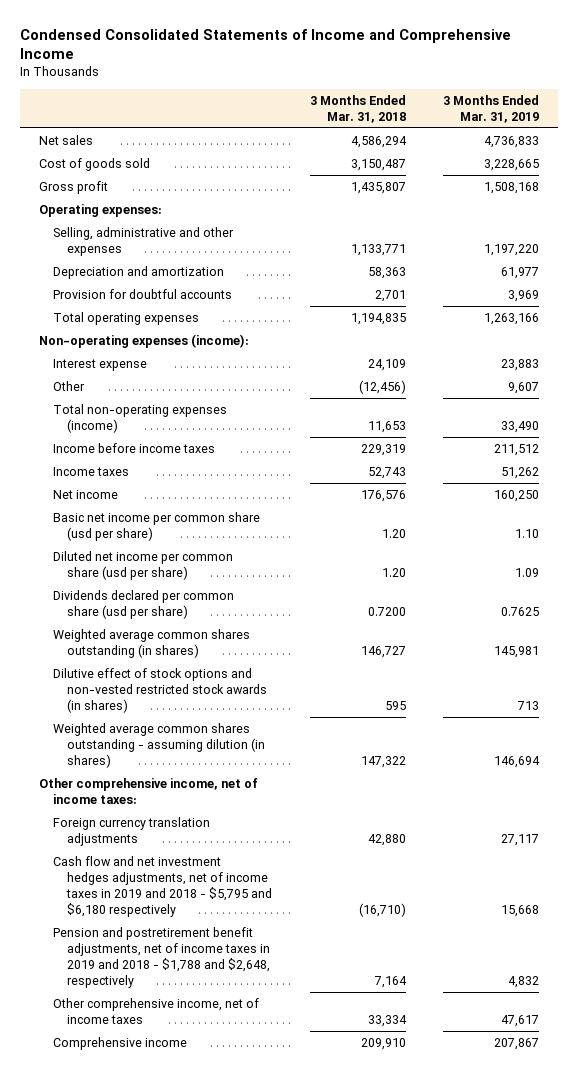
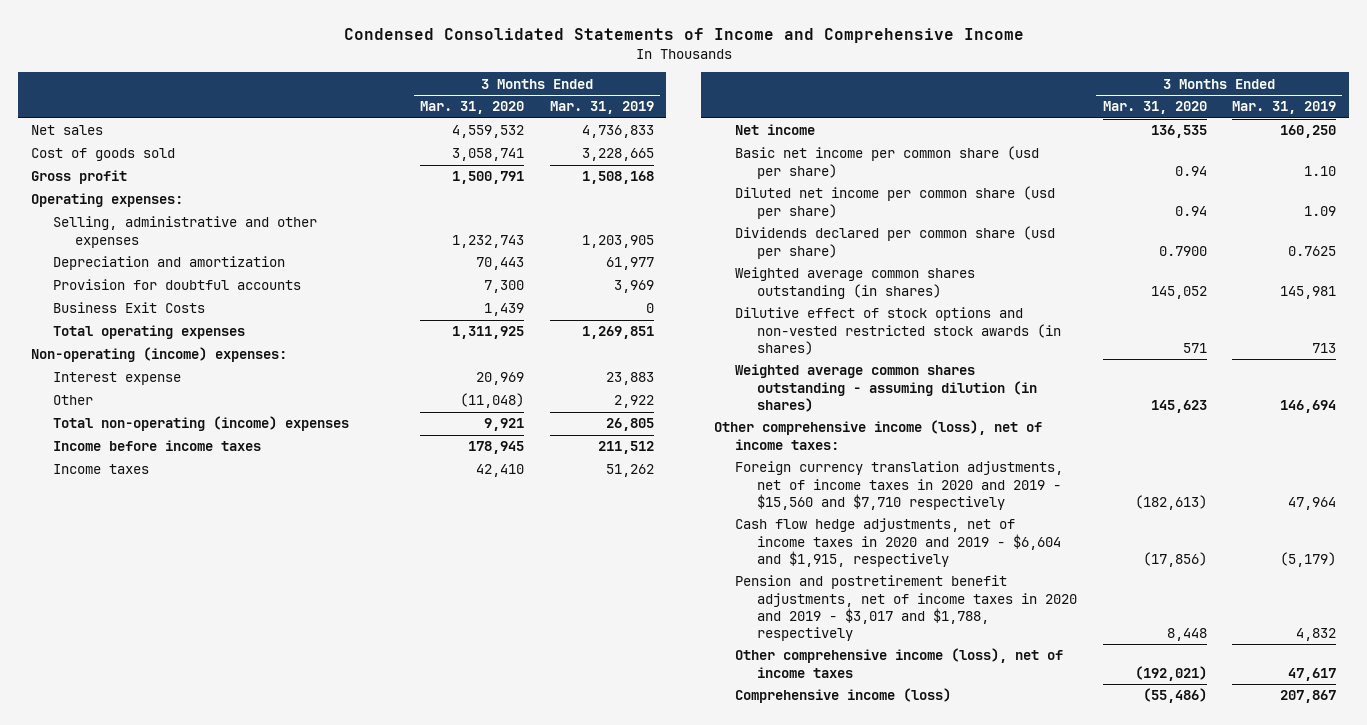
[309,94,406,123] 3 Months Ended Mar. 31, 2018 -> none
none -> [420,101,525,115] Mar. 31, 2020
[484,243,540,256] 1,197,220 -> [581,234,654,248] 1,203,905
none -> [52,302,205,314] Business Exit Costs
[484,312,540,325] 1,263,166 -> [581,326,654,340] 1,269,851
[38,333,249,348] Non-operating expenses (income): -> [31,347,288,363] Non-operating (income) expenses:
[508,381,540,394] 9,607 -> [613,395,654,409] 2,922
[52,403,227,433] Total non-operating expenses (income) -> [52,416,349,432] Total non-operating (income) expenses
[501,420,540,433] 33,490 -> [605,418,654,432] 26,805
[38,777,258,804] Other comprehensive income, net of income taxes: -> [713,420,1042,450] Other comprehensive income (loss), net of income taxes:
[52,816,210,846] Foreign currency translation adjustments -> [735,461,1064,510] Foreign currency translation adjustments, net of income taxes in 2020 and 2019 - $15,560 and $7,710 respectively
[501,833,540,846] 27,117 -> [1287,496,1336,510] 47,964
[52,855,273,917] Cash flow and net investment hedges adjustments, net of income taxes in 2019 and 2018 - $5,795 and $6,180 respectively -> [735,518,1062,567] Cash flow hedge adjustments, net of income taxes in 2020 and 2019 - $6,604 and $1,915, respectively
[501,904,540,917] 15,668 -> [1279,551,1336,567] (5,179)
[52,926,271,988] Pension and postretirement benefit adjustments, net of income taxes in 2019 and 2018 - $1,788 and $2,648, respectively -> [735,575,1078,641] Pension and postretirement benefit adjustments, net of income taxes in 2020 and 2019 - $3,017 and $1,788, respectively
[52,997,259,1024] Other comprehensive income, net of income taxes -> [735,648,1064,678] Other comprehensive income (loss), net of income taxes
[52,1036,187,1050] Comprehensive income -> [735,688,952,704] Comprehensive income (loss)

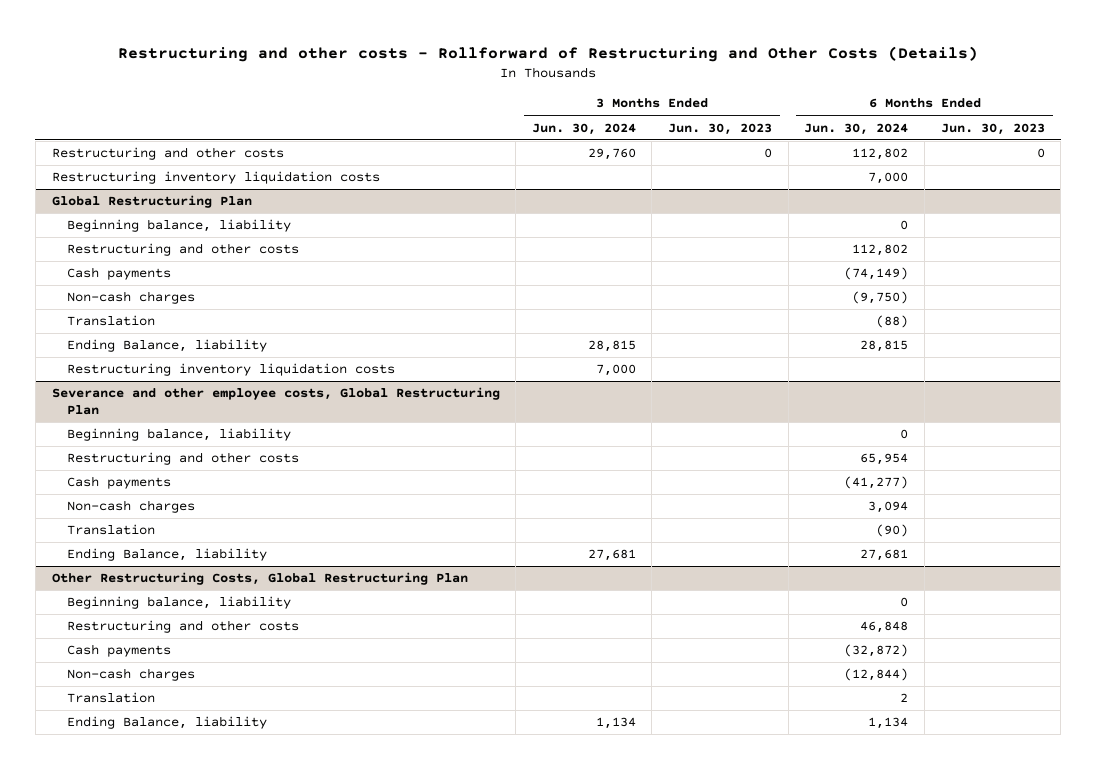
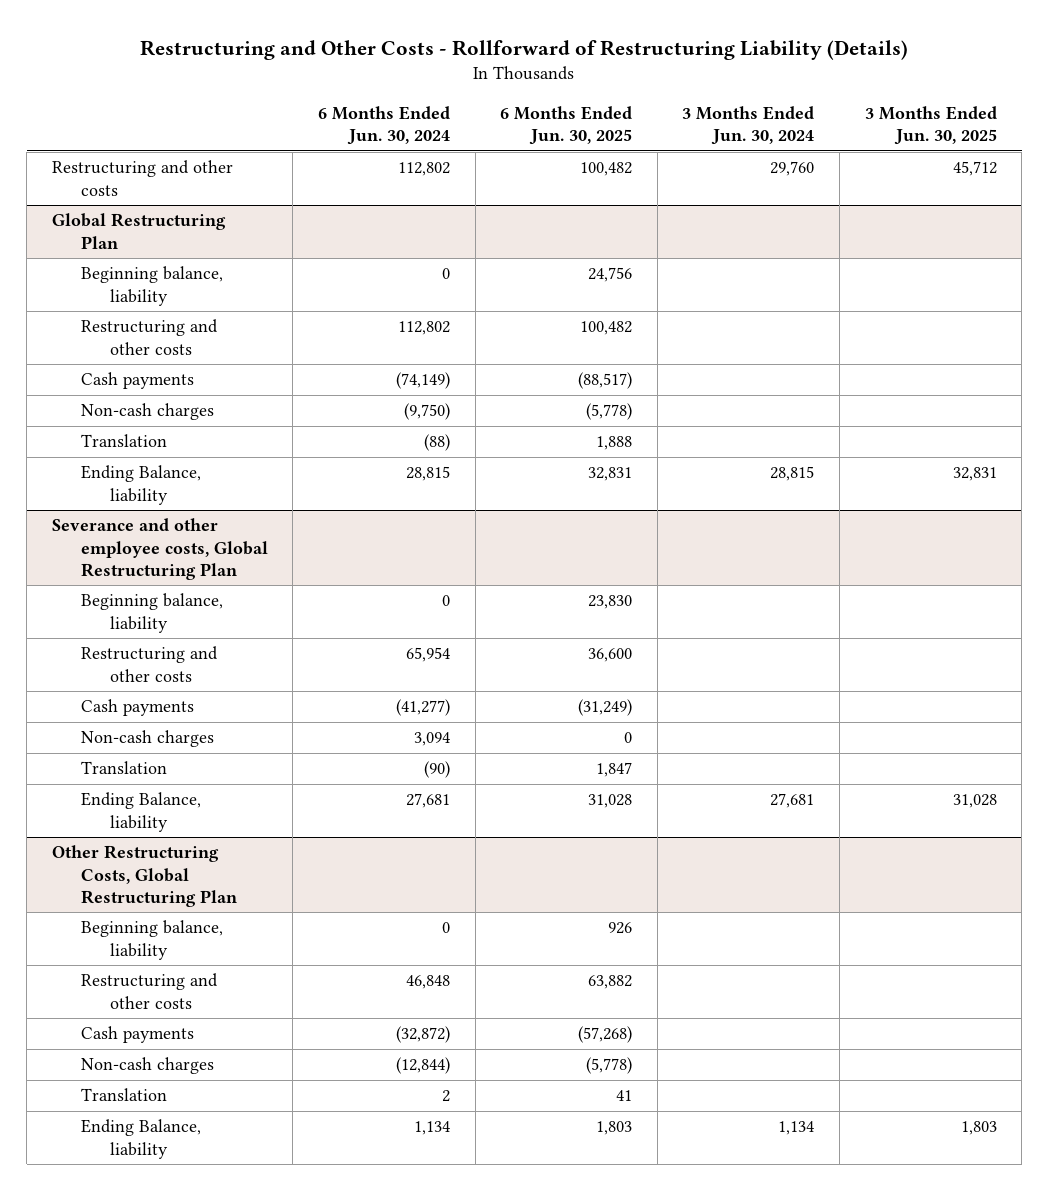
[118,45,979,62] Restructuring and other costs - Rollforward of Restructuring and Other Costs (Details) -> [140,39,909,60] Restructuring and Other Costs - Rollforward of Restructuring Liability (Details)
[668,122,773,135] Jun. 30, 2023 -> none
[940,122,1045,135] Jun. 30, 2023 -> none
none -> [500,105,633,146] 6 Months Ended Jun. 30, 2025
none -> [864,105,997,146] 3 Months Ended Jun. 30, 2025
[51,171,380,185] Restructuring inventory liquidation costs -> none
[66,363,395,377] Restructuring inventory liquidation costs -> none

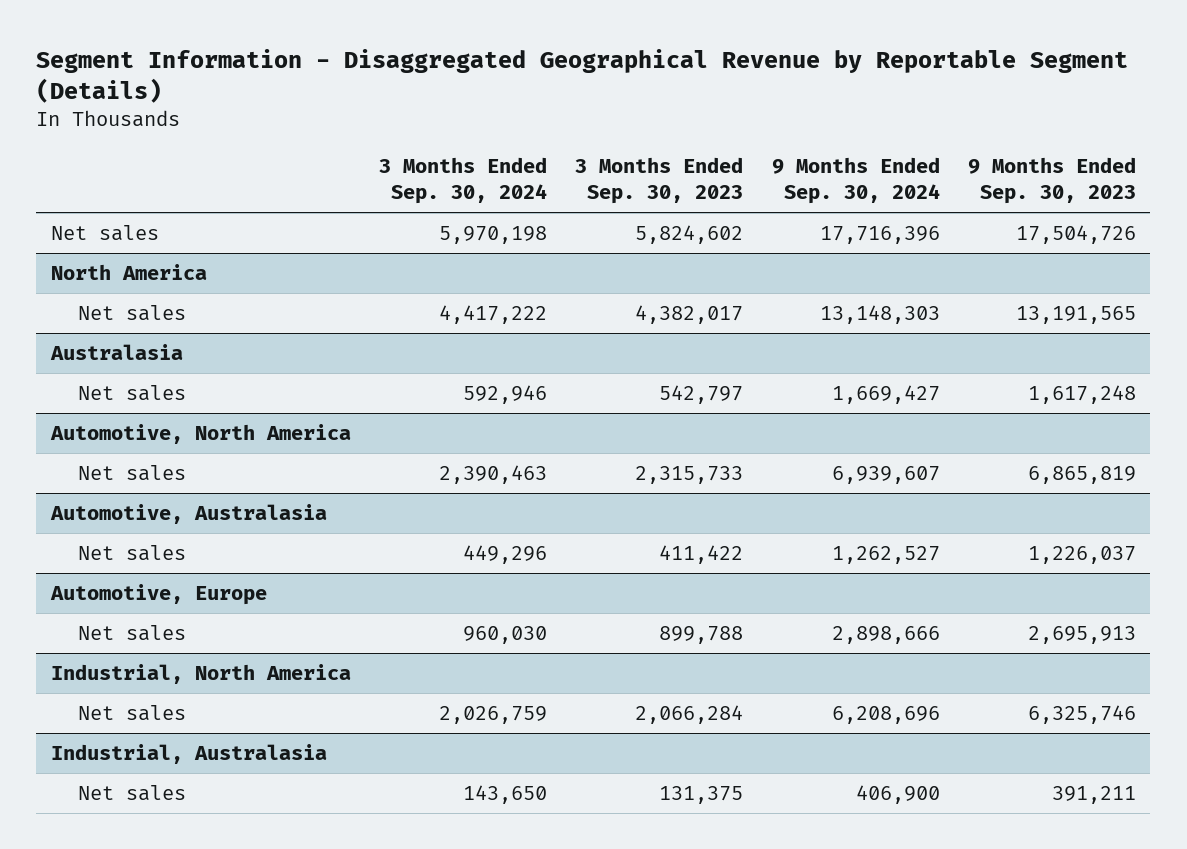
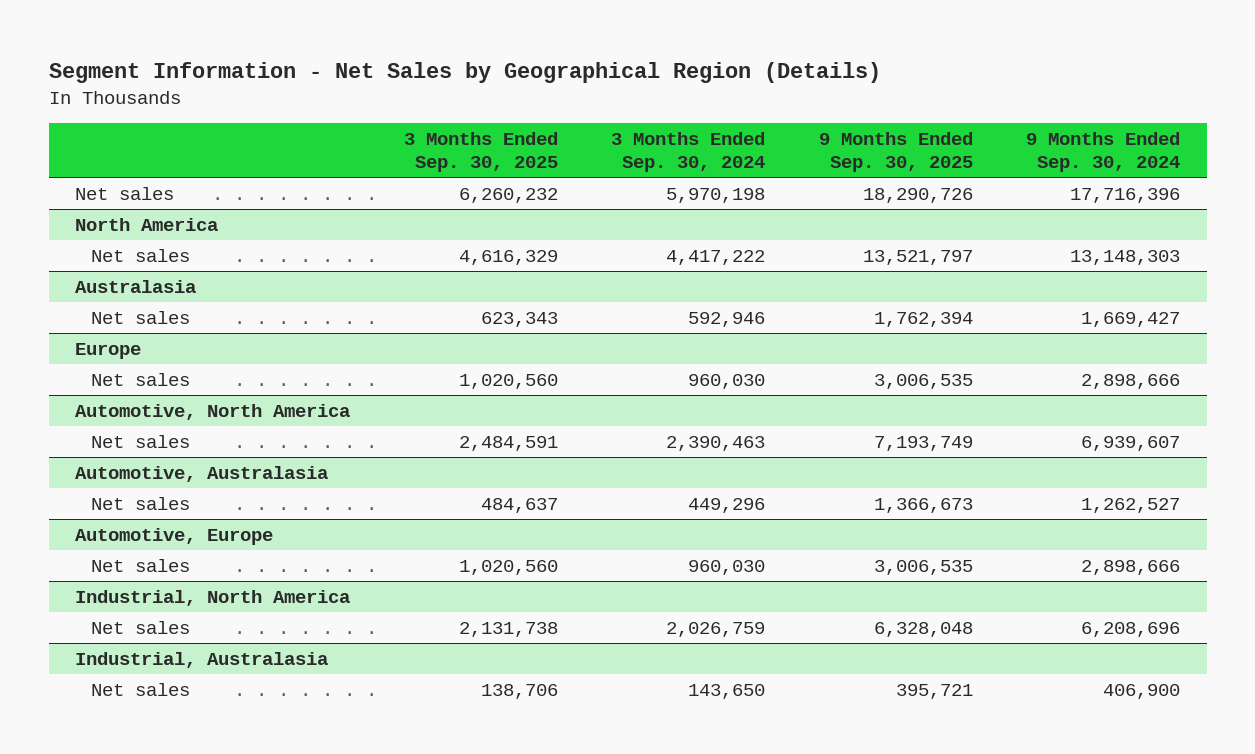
[36,48,1129,103] Segment Information - Disaggregated Geographical Revenue by Reportable Segment (Details) -> [48,62,881,84] Segment Information - Net Sales by Geographical Region (Details)
[575,157,744,205] 3 Months Ended Sep. 30, 2023 -> none
[967,157,1136,205] 9 Months Ended Sep. 30, 2023 -> none
none -> [403,132,558,172] 3 Months Ended Sep. 30, 2025
none -> [818,132,973,172] 9 Months Ended Sep. 30, 2025
none -> [75,343,142,360] Europe
none -> [90,373,190,387] Net sales

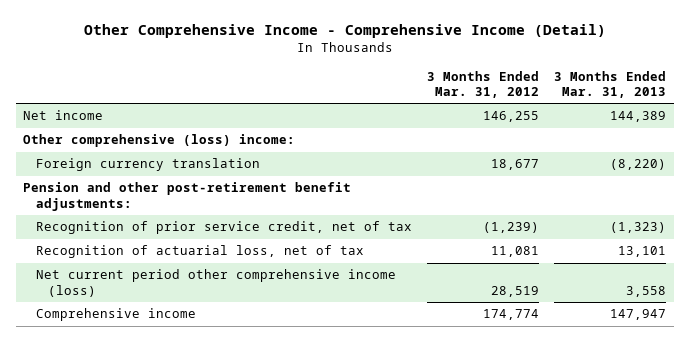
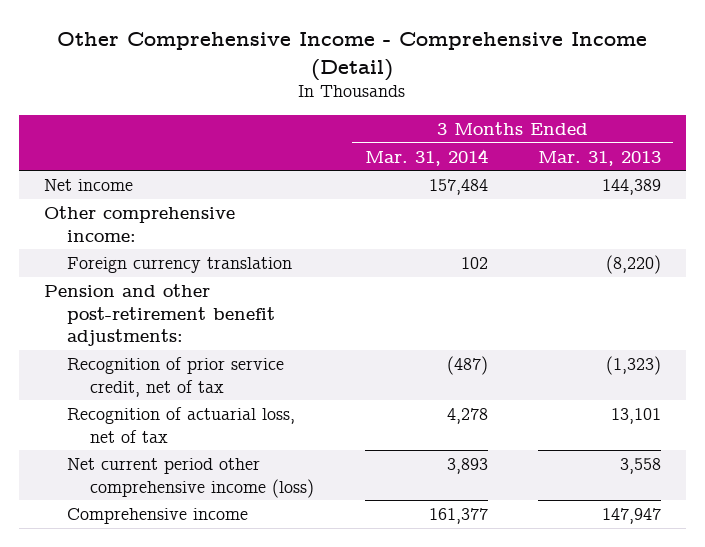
[427,70,540,99] 3 Months Ended Mar. 31, 2012 -> none
none -> [364,148,488,166] Mar. 31, 2014
[23,134,296,148] Other comprehensive (loss) income: -> [43,205,235,242] Other comprehensive income:

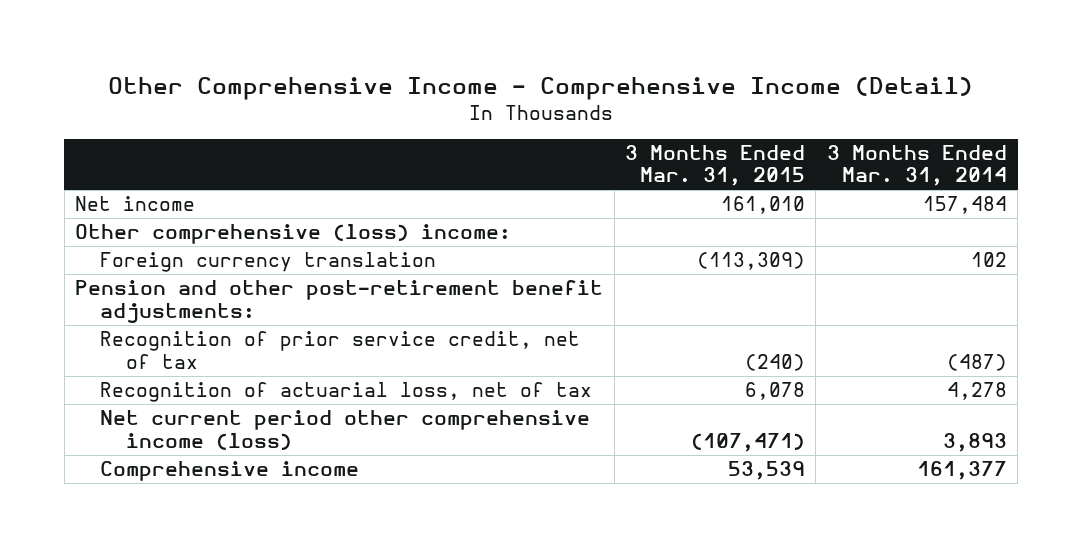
[537,150,661,166] Mar. 31, 2013 -> none
none -> [624,144,805,187] 3 Months Ended Mar. 31, 2015
[43,205,235,242] Other comprehensive income: -> [75,224,512,245] Other comprehensive (loss) income:

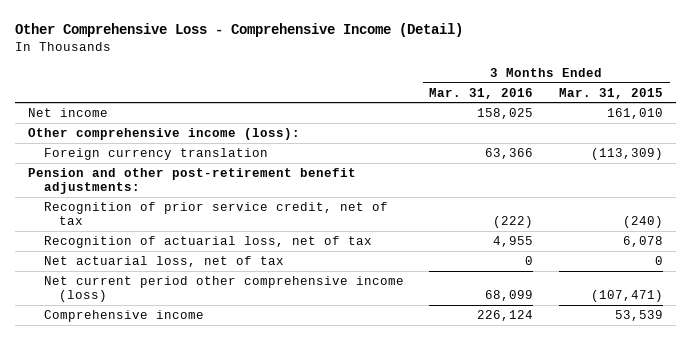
[107,76,973,100] Other Comprehensive Income - Comprehensive Income (Detail) -> [15,23,464,38] Other Comprehensive Loss - Comprehensive Income (Detail)
[826,144,1007,187] 3 Months Ended Mar. 31, 2014 -> none
none -> [429,87,534,99] Mar. 31, 2016
[75,224,512,245] Other comprehensive (loss) income: -> [28,127,301,140] Other comprehensive income (loss):
none -> [43,255,284,267] Net actuarial loss, net of tax

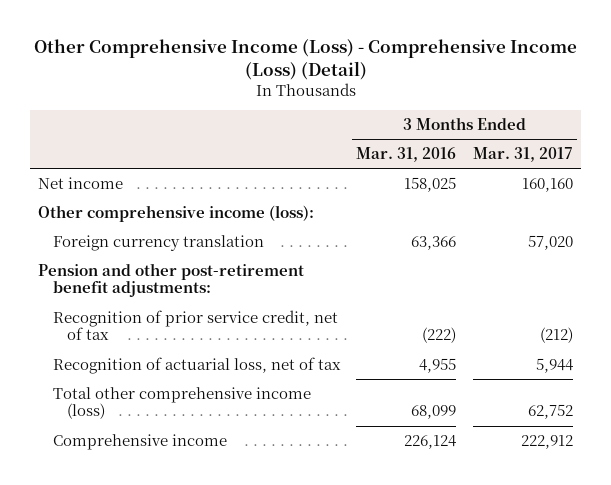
[15,23,464,38] Other Comprehensive Loss - Comprehensive Income (Detail) -> [33,38,577,80] Other Comprehensive Income (Loss) - Comprehensive Income (Loss) (Detail)
[559,87,664,99] Mar. 31, 2015 -> none
none -> [473,147,574,163] Mar. 31, 2017
[43,255,284,267] Net actuarial loss, net of tax -> none
[43,275,404,302] Net current period other comprehensive income (loss) -> [52,386,311,420] Total other comprehensive income (loss)

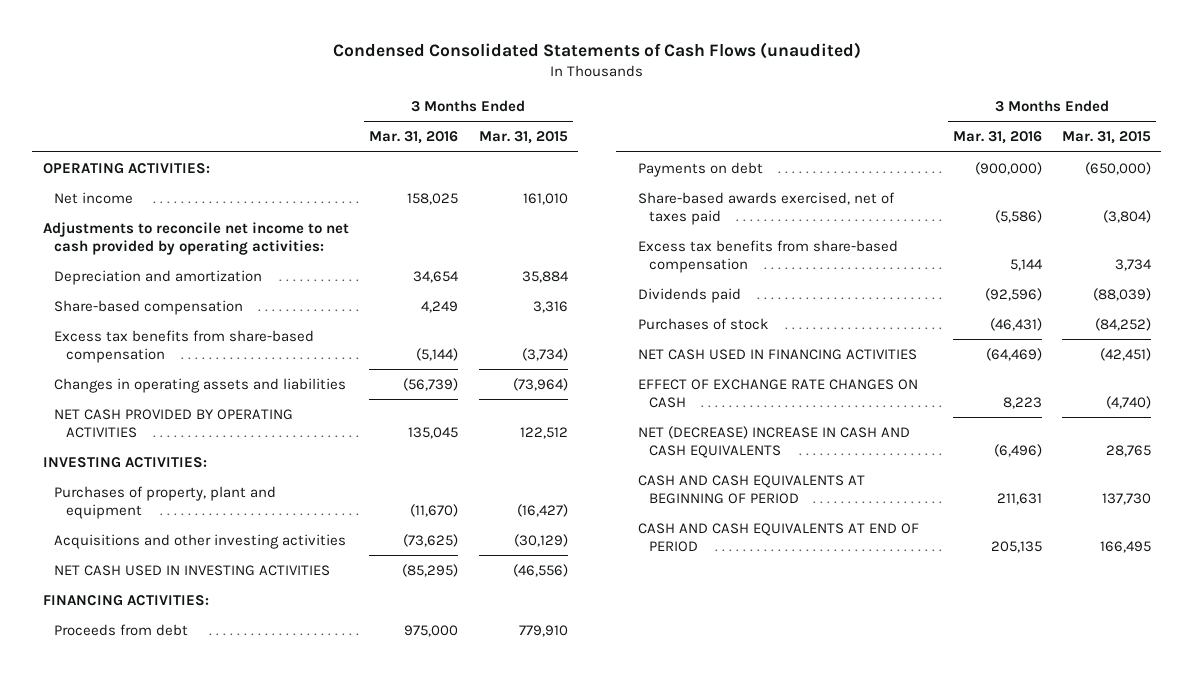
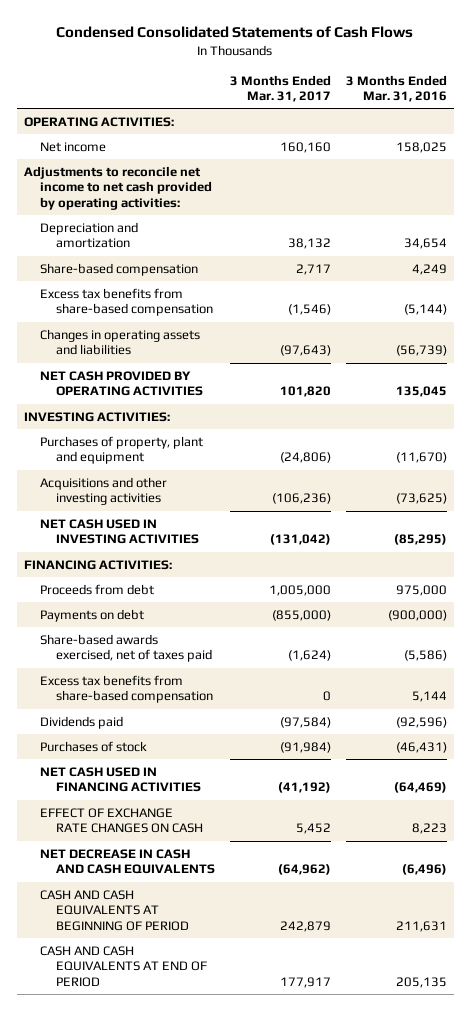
[332,41,861,59] Condensed Consolidated Statements of Cash Flows (unaudited) -> [56,26,414,39] Condensed Consolidated Statements of Cash Flows
[478,131,568,145] Mar. 31, 2015 -> none
none -> [229,74,331,103] 3 Months Ended Mar. 31, 2017
[637,425,910,459] NET (DECREASE) INCREASE IN CASH AND CASH EQUIVALENTS -> [39,848,215,875] NET DECREASE IN CASH AND CASH EQUIVALENTS

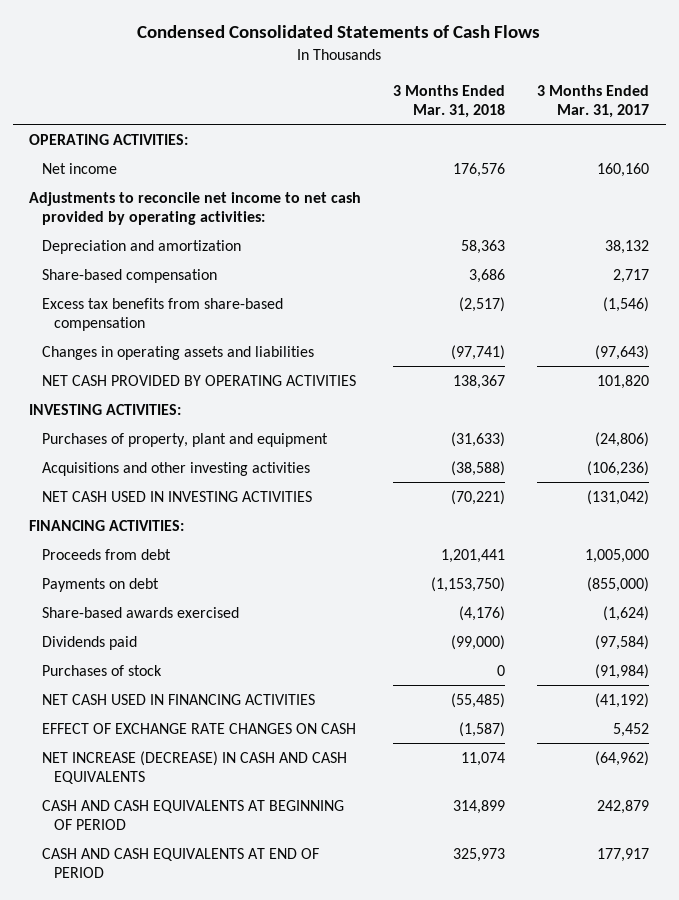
[345,74,447,103] 3 Months Ended Mar. 31, 2016 -> none
none -> [393,85,506,119] 3 Months Ended Mar. 31, 2018
[39,674,213,704] Excess tax benefits from share-based compensation -> none
[39,633,212,663] Share-based awards exercised, net of taxes paid -> [41,606,239,618] Share-based awards exercised
[39,848,215,875] NET DECREASE IN CASH AND CASH EQUIVALENTS -> [41,750,347,784] NET INCREASE (DECREASE) IN CASH AND CASH EQUIVALENTS

